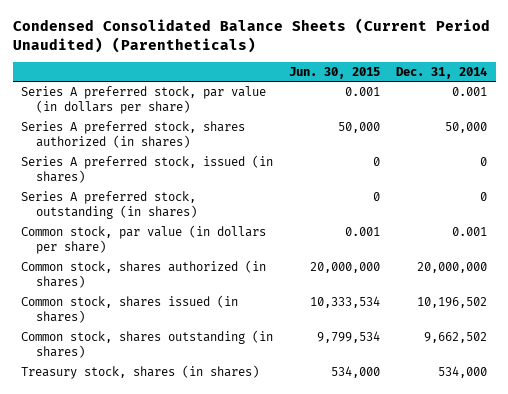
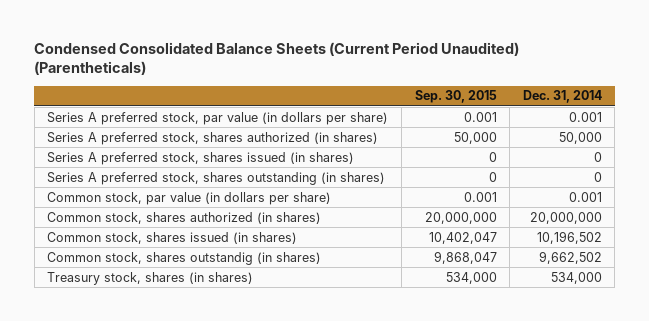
[289,67,381,80] Jun. 30, 2015 -> none
none -> [414,90,497,104] Sep. 30, 2015
[20,154,273,184] Series A preferred stock, issued (in shares) -> [47,151,355,165] Series A preferred stock, shares issued (in shares)
[20,190,197,220] Series A preferred stock, outstanding (in shares) -> [47,171,386,185] Series A preferred stock, shares outstanding (in shares)
[20,329,273,359] Common stock, shares outstanding (in shares) -> [47,251,322,265] Common stock, shares outstandig (in shares)

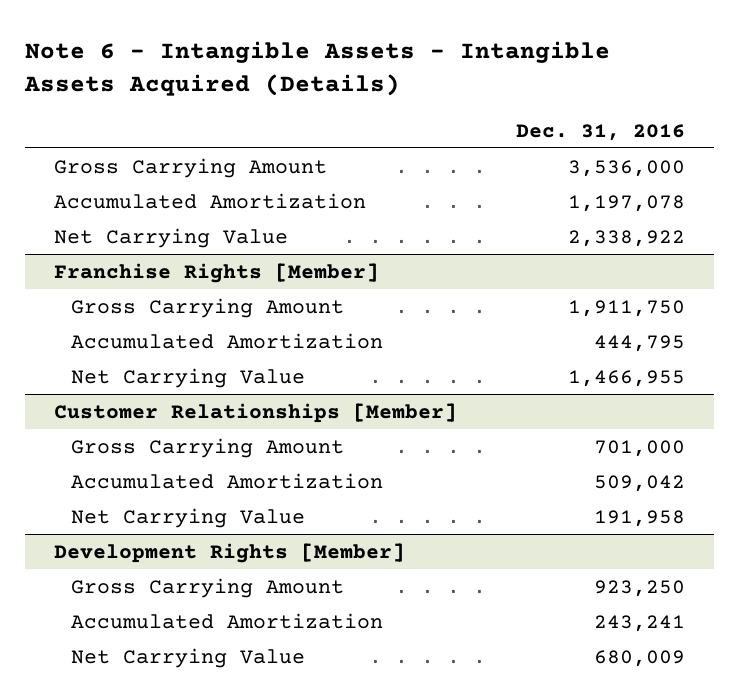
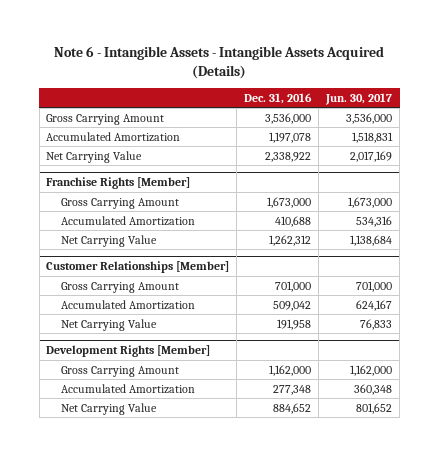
none -> [325,92,393,105] Jun. 30, 2017
[567,299,685,317] 1,911,750 -> [267,196,312,208] 1,673,000
[593,334,685,352] 444,795 -> [275,215,312,227] 410,688
[567,369,685,387] 1,466,955 -> [269,234,312,246] 1,262,312
[593,579,685,597] 923,250 -> [269,364,312,376] 1,162,000
[593,614,685,632] 243,241 -> [273,384,312,395] 277,348
[593,649,685,667] 680,009 -> [273,402,312,414] 884,652

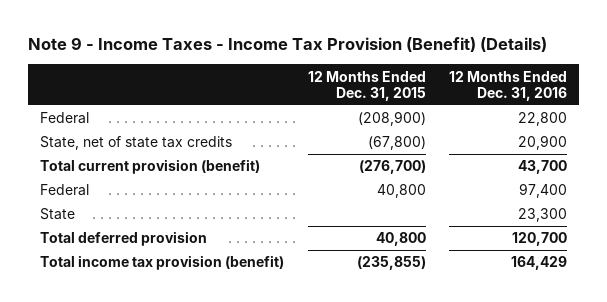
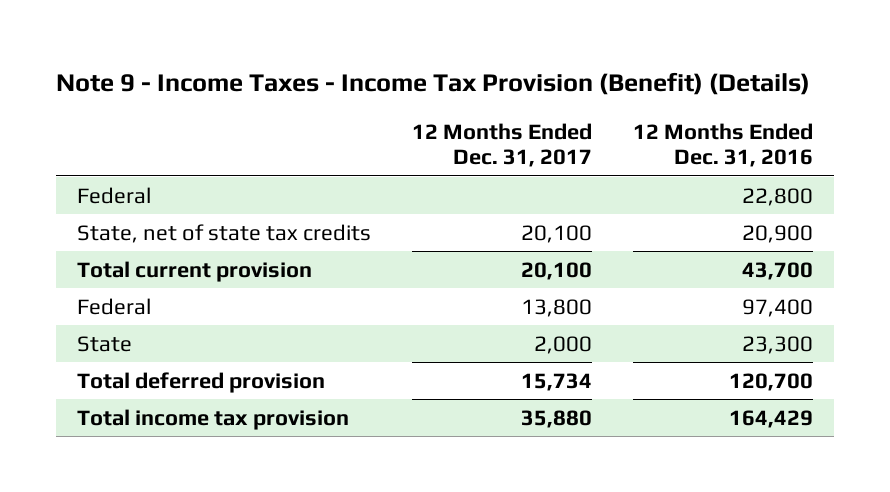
[307,70,426,102] 12 Months Ended Dec. 31, 2015 -> none
none -> [412,122,593,168] 12 Months Ended Dec. 31, 2017
[39,159,260,175] Total current provision (benefit) -> [77,260,313,282] Total current provision
[39,255,284,271] Total income tax provision (benefit) -> [77,408,350,430] Total income tax provision

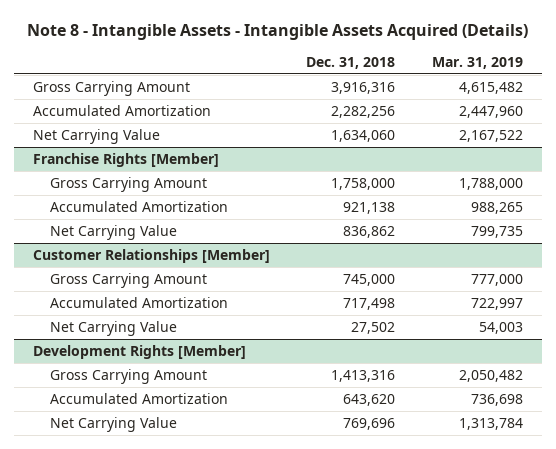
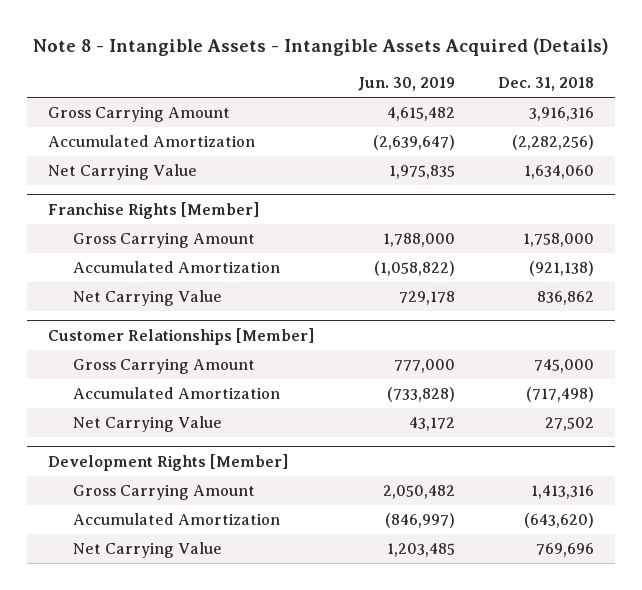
[432,57,524,70] Mar. 31, 2019 -> none
none -> [357,77,455,92] Jun. 30, 2019
[331,105,396,118] 2,282,256 -> [511,135,594,151] (2,282,256)
[343,201,396,214] 921,138 -> [528,261,594,277] (921,138)
[343,297,396,310] 717,498 -> [525,387,594,403] (717,498)
[343,393,396,406] 643,620 -> [523,513,594,529] (643,620)

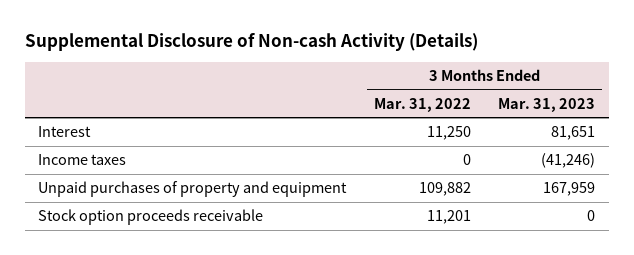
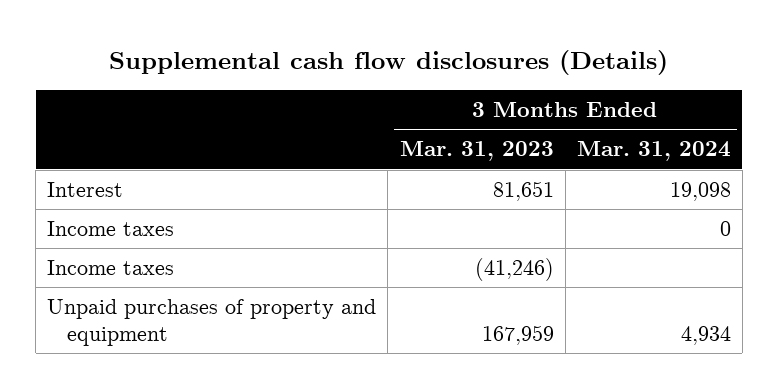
[24,33,478,52] Supplemental Disclosure of Non-cash Activity (Details) -> [109,49,669,75] Supplemental cash flow disclosures (Details)
[373,97,471,112] Mar. 31, 2022 -> none
none -> [576,141,731,162] Mar. 31, 2024
none -> [47,220,175,236] Income taxes
[38,209,264,226] Stock option proceeds receivable -> none

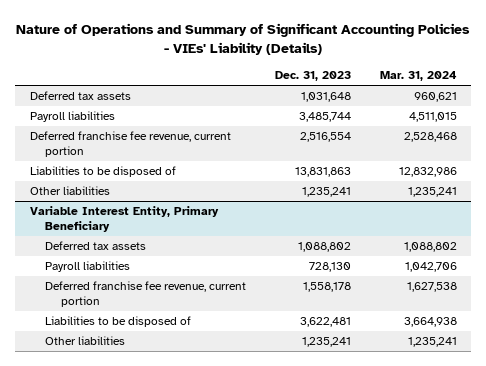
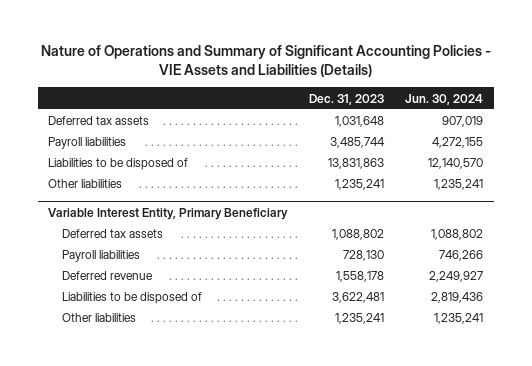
[16,23,471,56] Nature of Operations and Summary of Significant Accounting Policies - VIEs' Liability (Details) -> [40,45,491,78] Nature of Operations and Summary of Significant Accounting Policies - VIE Assets and Liabilities (Details)
[379,71,457,82] Mar. 31, 2024 -> none
none -> [405,93,484,105] Jun. 30, 2024
[29,130,231,158] Deferred franchise fee revenue, current portion -> none
[45,280,247,308] Deferred franchise fee revenue, current portion -> [62,271,154,281] Deferred revenue

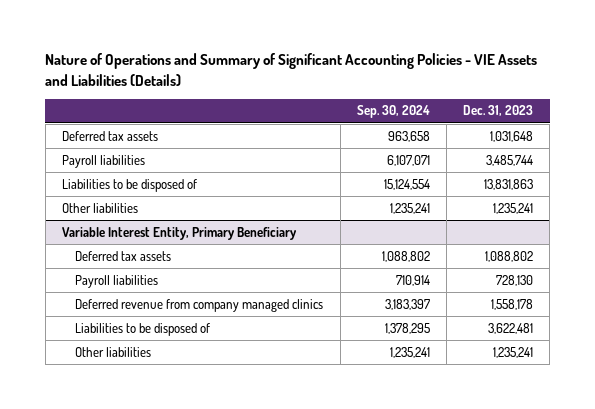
[405,93,484,105] Jun. 30, 2024 -> none
none -> [356,105,430,119] Sep. 30, 2024
[62,271,154,281] Deferred revenue -> [75,298,324,312] Deferred revenue from company managed clinics

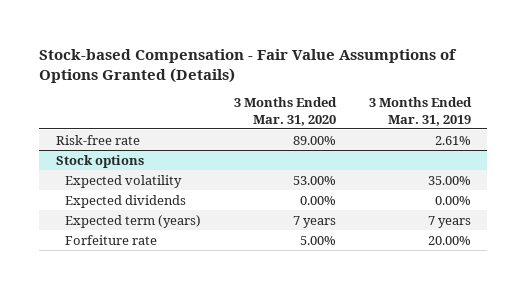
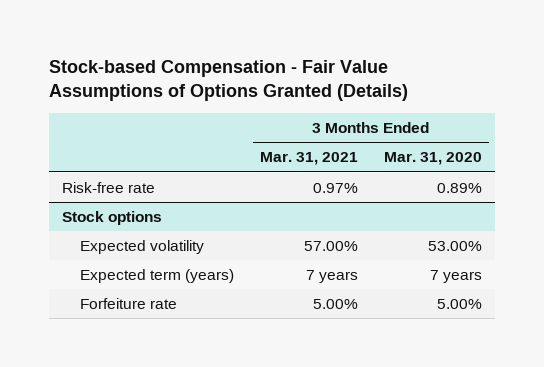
[368,97,472,126] 3 Months Ended Mar. 31, 2019 -> none
none -> [259,152,358,166] Mar. 31, 2021
[293,135,337,145] 89.00% -> [437,183,483,194] 0.89%
[65,194,187,208] Expected dividends -> none

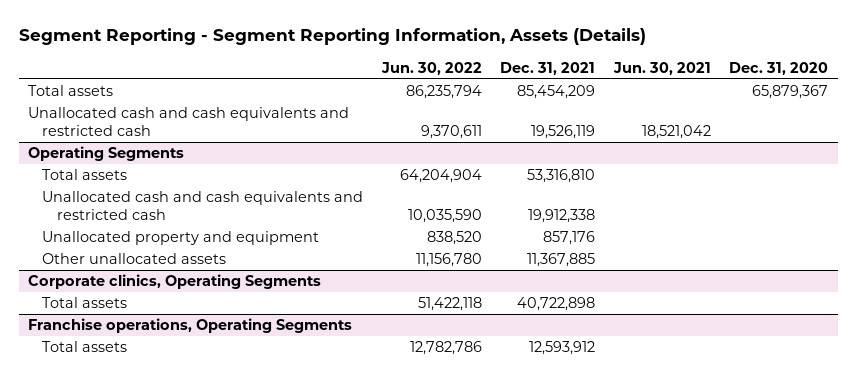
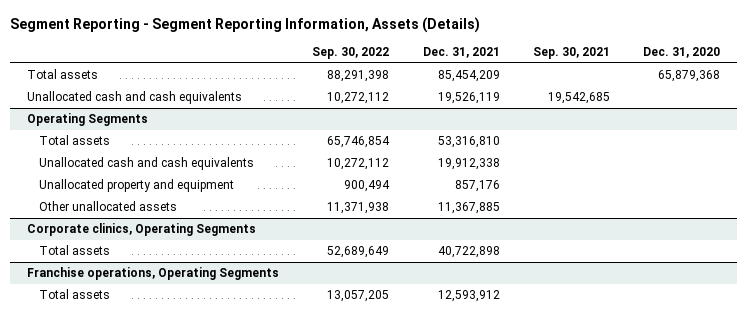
[380,61,482,75] Jun. 30, 2022 -> none
[612,61,711,75] Jun. 30, 2021 -> none
none -> [312,47,390,60] Sep. 30, 2022
none -> [533,47,611,60] Sep. 30, 2021
[752,85,829,100] 65,879,367 -> [658,70,721,83] 65,879,368
[27,107,349,137] Unallocated cash and cash equivalents and restricted cash -> [27,91,243,105] Unallocated cash and cash equivalents
[42,191,364,221] Unallocated cash and cash equivalents and restricted cash -> [39,157,255,171] Unallocated cash and cash equivalents

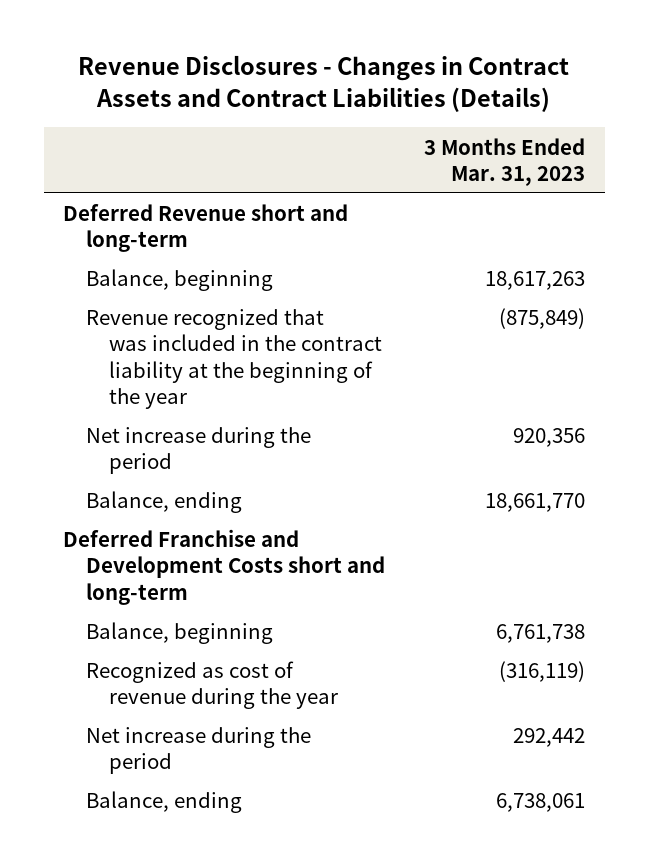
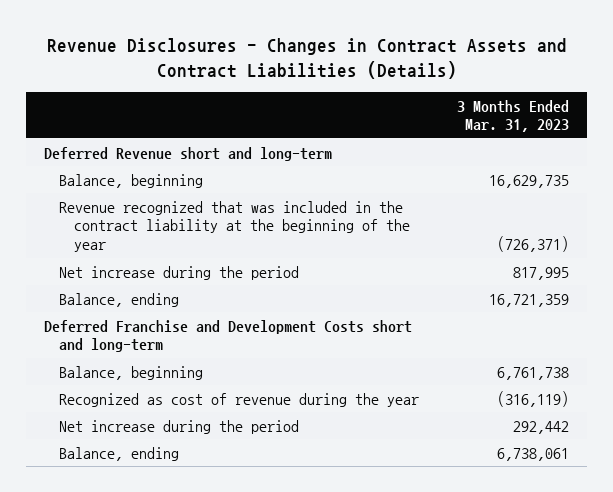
[485,271,586,291] 18,617,263 -> [488,174,569,188] 16,629,735
[499,308,586,330] (875,849) -> [496,236,569,253] (726,371)
[513,428,586,448] 920,356 -> [512,266,569,280] 817,995
[485,493,586,513] 18,661,770 -> [488,293,569,307] 16,721,359

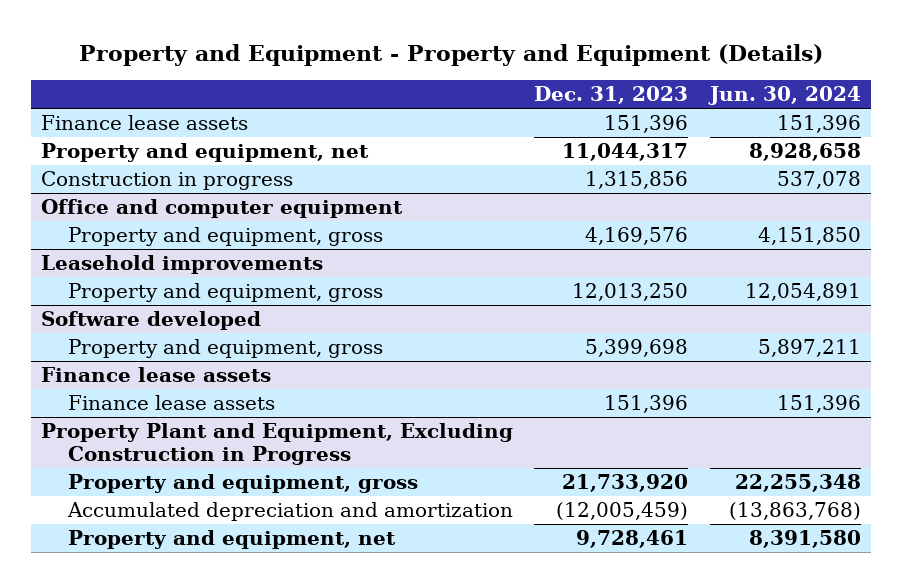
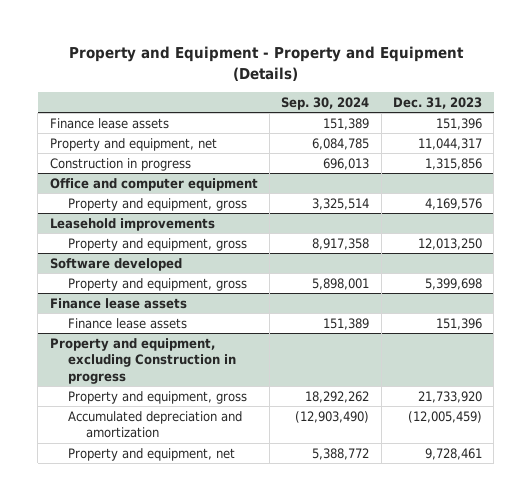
[707,85,861,105] Jun. 30, 2024 -> none
none -> [281,96,370,110] Sep. 30, 2024
[41,423,514,466] Property Plant and Equipment, Excluding Construction in Progress -> [49,337,236,385] Property and equipment, excluding Construction in progress

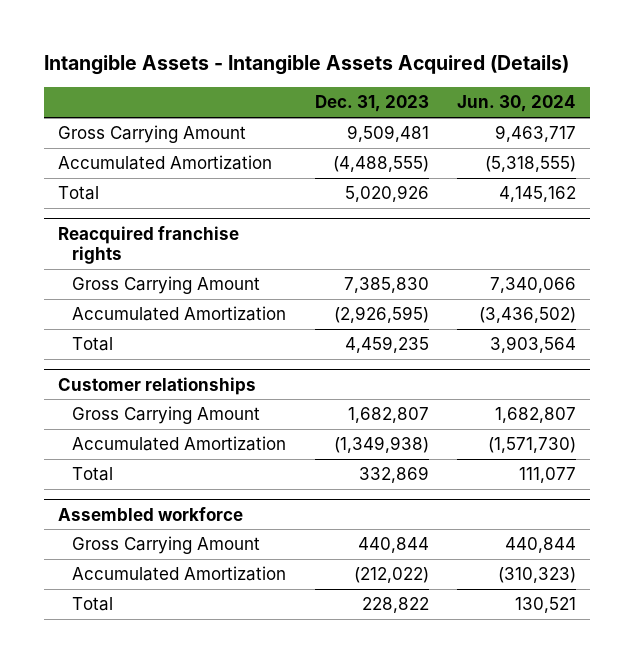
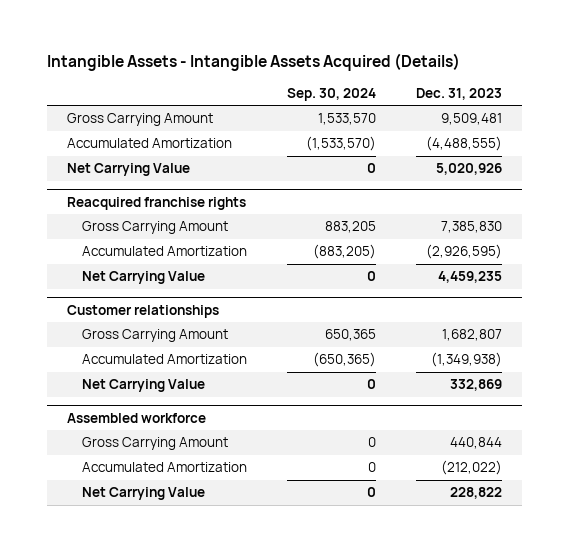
[457,95,577,113] Jun. 30, 2024 -> none
none -> [287,87,377,101] Sep. 30, 2024
[58,186,100,201] Total -> [66,163,190,177] Net Carrying Value
[72,337,114,352] Total -> [81,271,205,285] Net Carrying Value
[72,467,114,482] Total -> [81,379,205,393] Net Carrying Value
[72,597,114,612] Total -> [81,487,205,501] Net Carrying Value

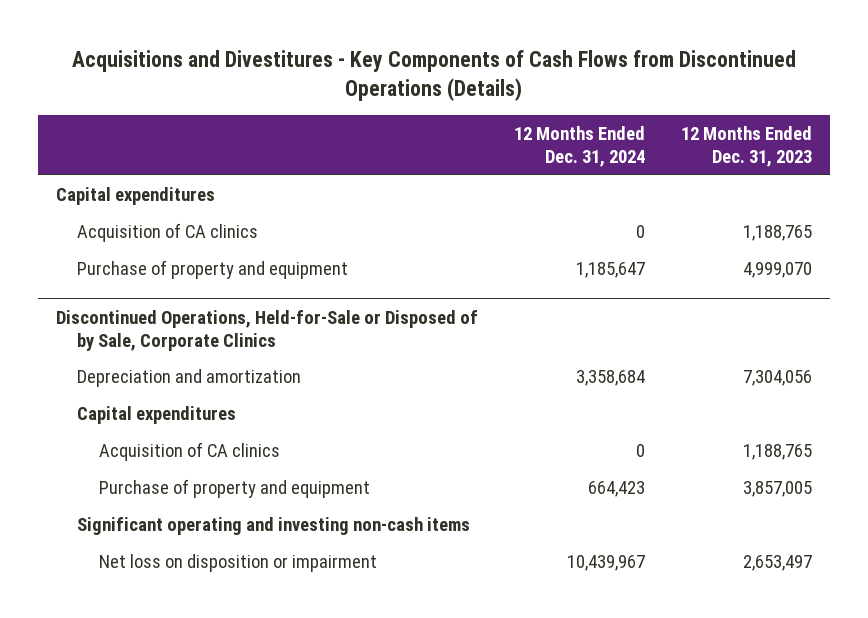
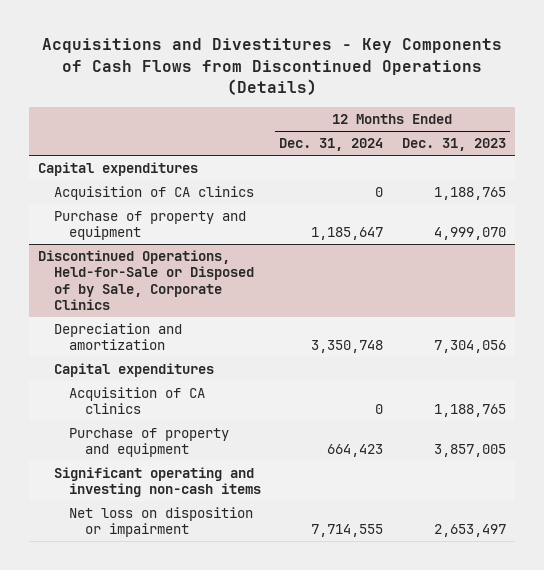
[576,370,646,387] 3,358,684 -> [311,340,384,354] 3,350,748
[567,555,646,572] 10,439,967 -> [311,524,384,538] 7,714,555

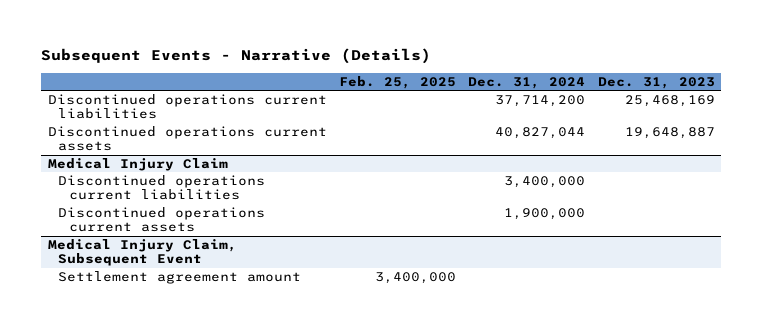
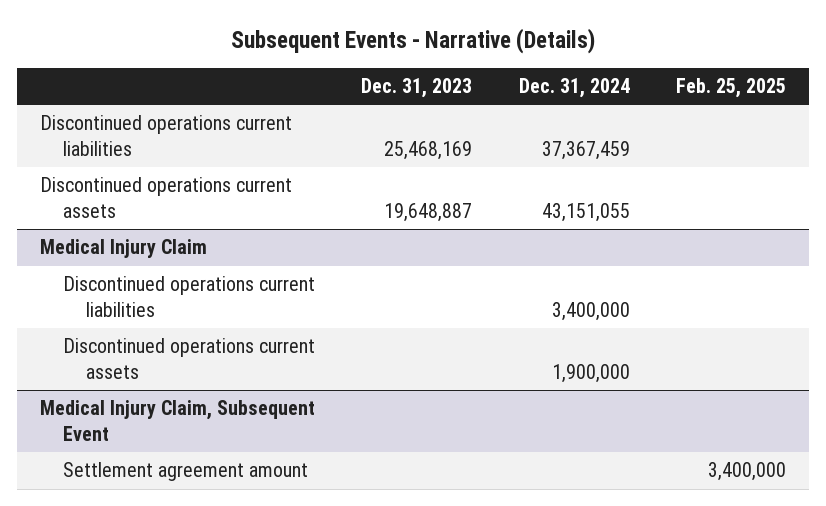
[495,95,586,108] 37,714,200 -> [541,140,630,160] 37,367,459
[495,127,586,140] 40,827,044 -> [541,202,630,222] 43,151,055

